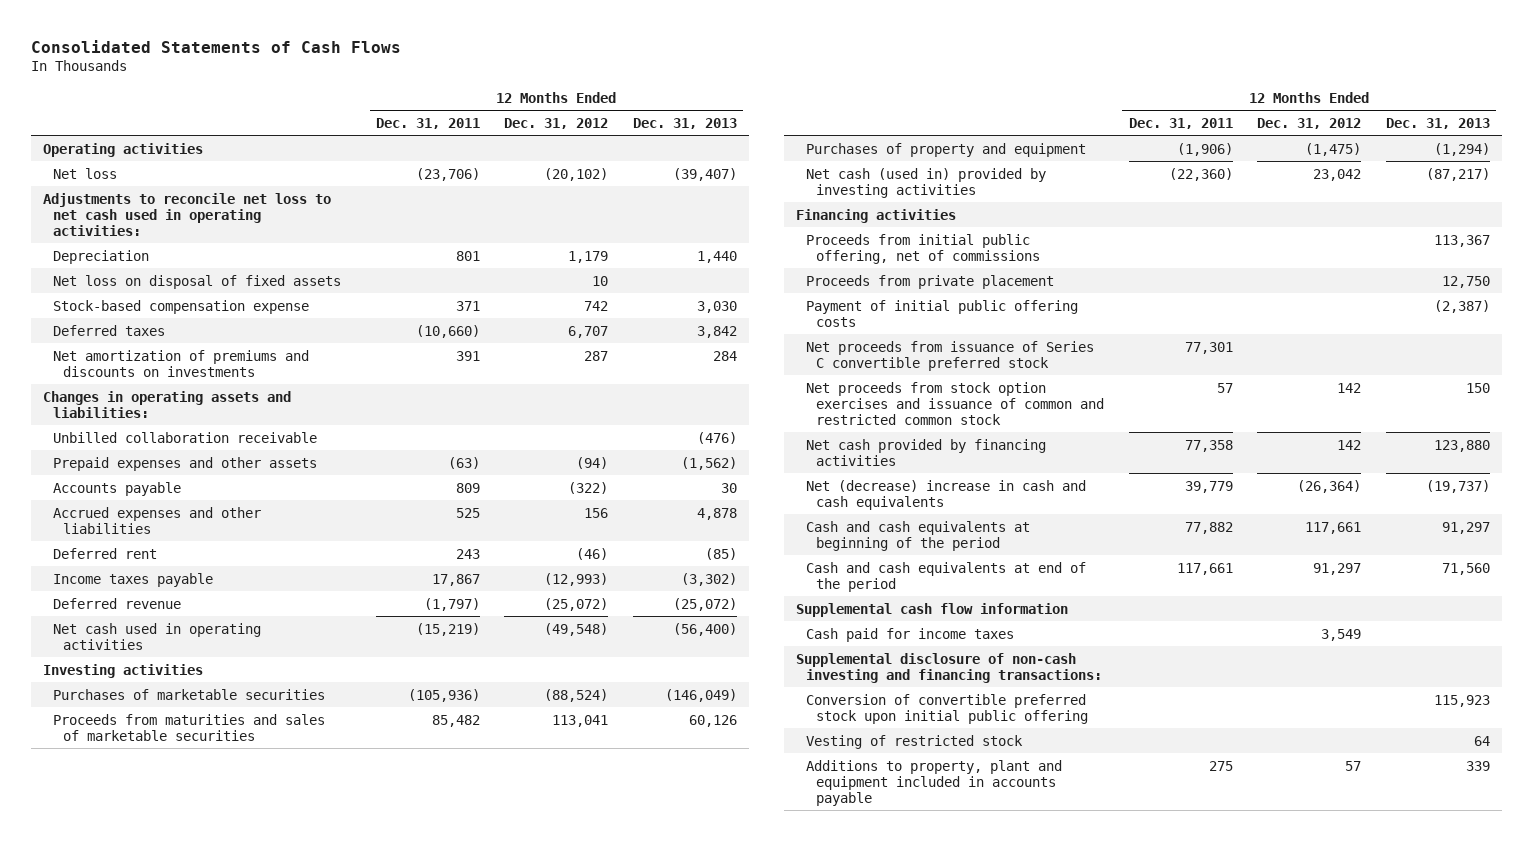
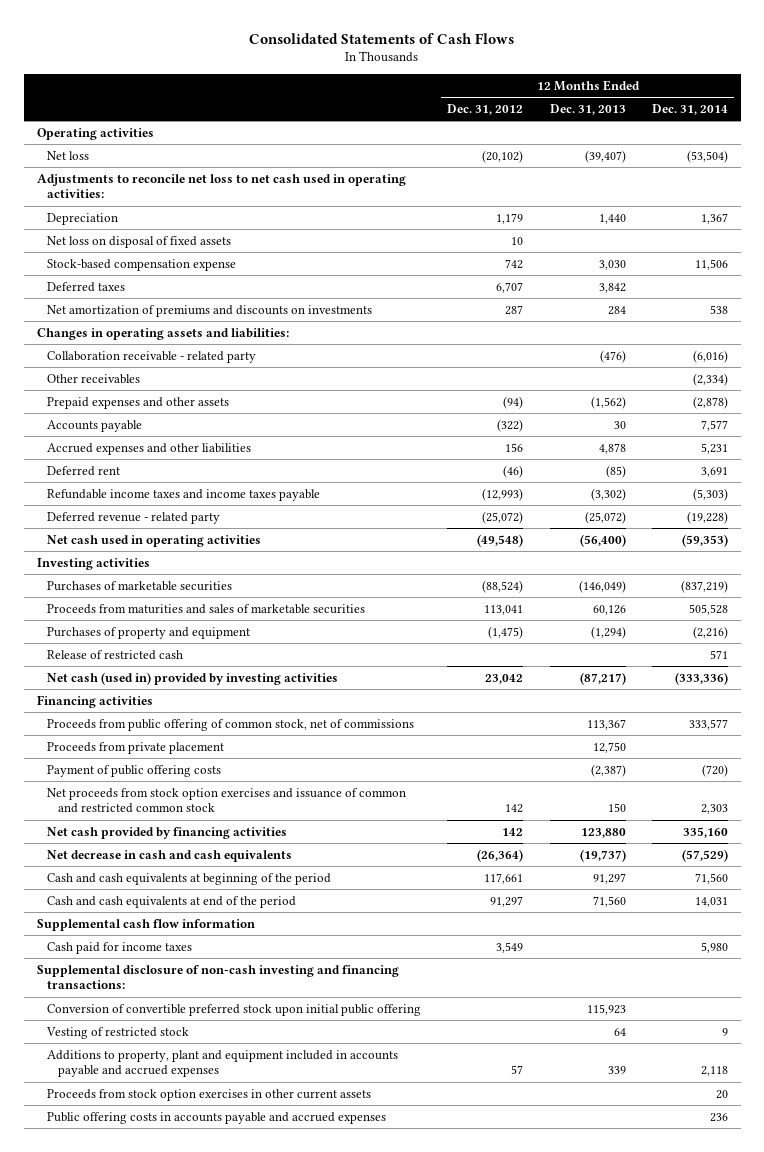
[375,117,480,129] Dec. 31, 2011 -> none
none -> [651,104,728,116] Dec. 31, 2014
[53,431,318,443] Unbilled collaboration receivable -> [47,350,257,363] Collaboration receivable - related party
none -> [47,373,141,384] Other receivables
[53,572,214,587] Income taxes payable -> [47,488,321,501] Refundable income taxes and income taxes payable
[53,597,182,609] Deferred revenue -> [47,511,221,524] Deferred revenue - related party
none -> [47,649,184,660] Release of restricted cash
[806,233,1040,264] Proceeds from initial public offering, net of commissions -> [47,718,415,731] Proceeds from public offering of common stock, net of commissions
[806,340,1095,371] Net proceeds from issuance of Series C convertible preferred stock -> none
[806,299,1079,327] Payment of initial public offering costs -> [47,764,222,777] Payment of public offering costs
[806,479,1087,510] Net (decrease) increase in cash and cash equivalents -> [47,849,293,862] Net decrease in cash and cash equivalents
[806,759,1063,807] Additions to property, plant and equipment included in accounts payable -> [47,1049,399,1078] Additions to property, plant and equipment included in accounts payable and accrued expenses
none -> [47,1088,372,1101] Proceeds from stock option exercises in other current assets
none -> [47,1111,387,1124] Public offering costs in accounts payable and accrued expenses

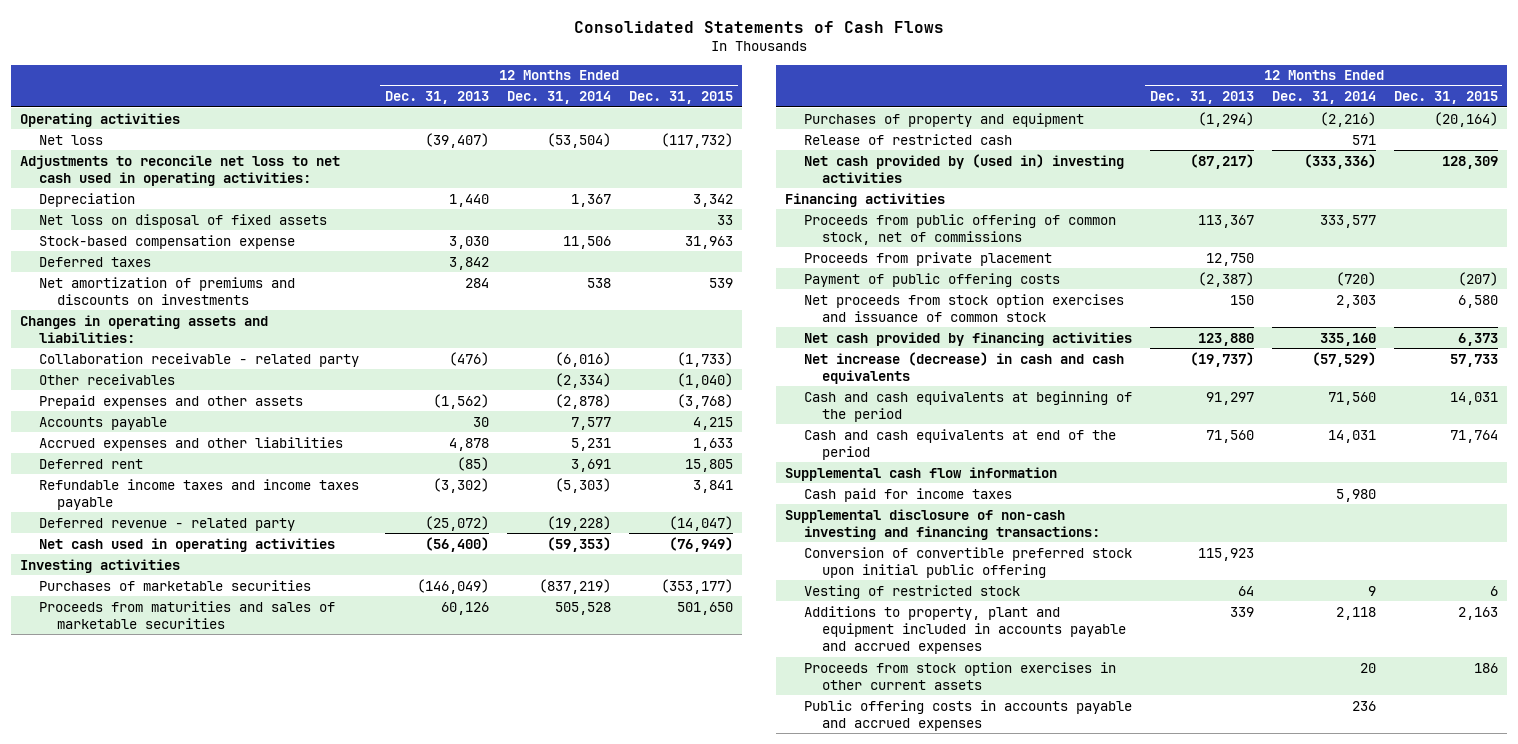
[447,104,524,116] Dec. 31, 2012 -> none
none -> [629,91,734,105] Dec. 31, 2015
[47,671,339,685] Net cash (used in) provided by investing activities -> [803,153,1124,183] Net cash provided by (used in) investing activities
[47,787,407,814] Net proceeds from stock option exercises and issuance of common and restricted common stock -> [803,293,1124,322] Net proceeds from stock option exercises and issuance of common stock
[47,849,293,862] Net decrease in cash and cash equivalents -> [803,351,1124,384] Net increase (decrease) in cash and cash equivalents

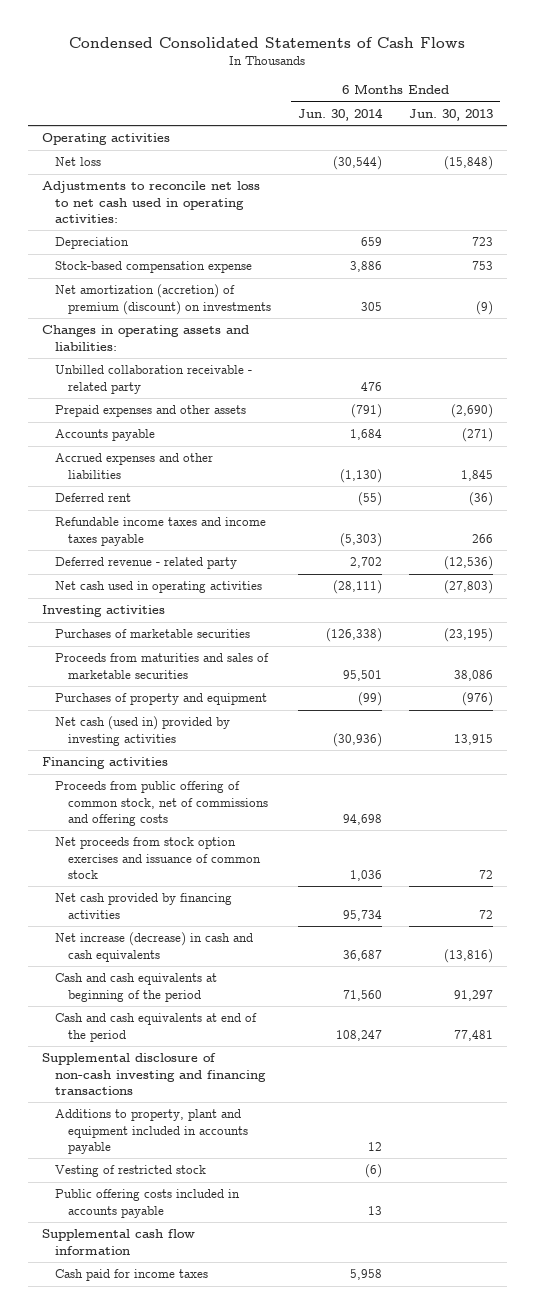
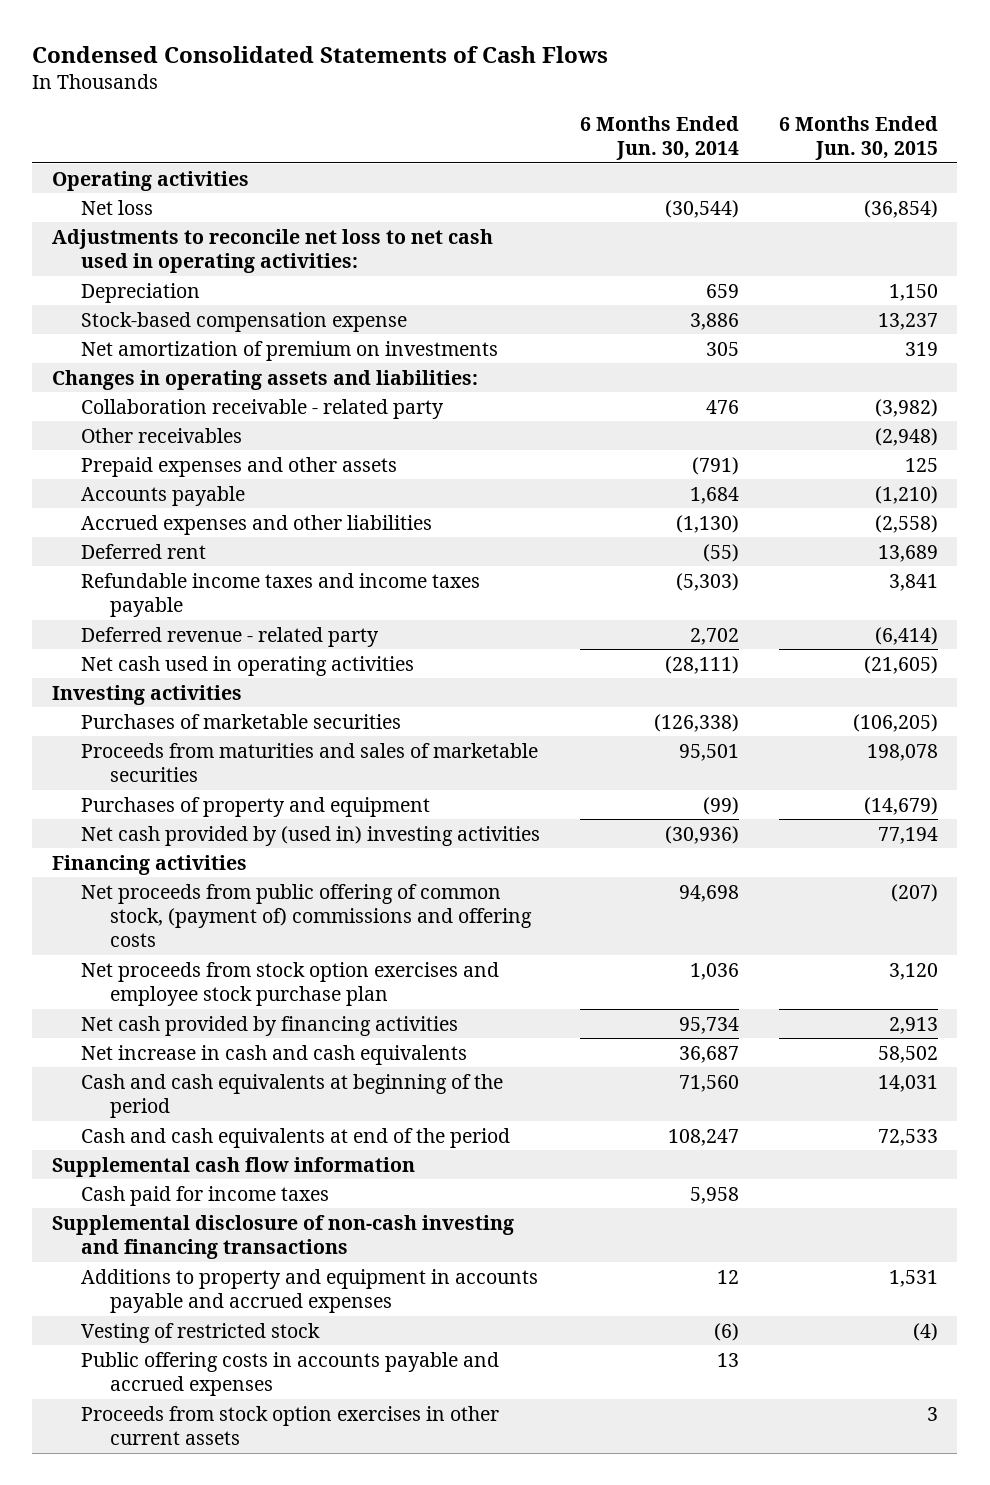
[409,109,494,122] Jun. 30, 2013 -> none
none -> [778,115,938,161] 6 Months Ended Jun. 30, 2015
[54,284,271,315] Net amortization (accretion) of premium (discount) on investments -> [80,340,498,361] Net amortization of premium on investments
[54,365,252,394] Unbilled collaboration receivable - related party -> [80,398,444,419] Collaboration receivable - related party
none -> [80,427,242,443] Other receivables
[54,716,230,746] Net cash (used in) provided by investing activities -> [80,825,540,846] Net cash provided by (used in) investing activities
[54,781,268,826] Proceeds from public offering of common stock, net of commissions and offering costs -> [80,883,532,948] Net proceeds from public offering of common stock, (payment of) commissions and offering costs
[54,837,261,879] Net proceeds from stock option exercises and issuance of common stock -> [80,961,499,1007] Net proceeds from stock option exercises and employee stock purchase plan
[54,932,253,962] Net increase (decrease) in cash and cash equivalents -> [80,1044,467,1065] Net increase in cash and cash equivalents
[54,1109,248,1154] Additions to property, plant and equipment included in accounts payable -> none
[54,1189,240,1218] Public offering costs included in accounts payable -> none
[41,1053,266,1095] Supplemental disclosure of non-cash investing and financing transactions -> [52,1214,515,1260] Supplemental disclosure of non-cash investing and financing transactions
none -> [80,1268,538,1314] Additions to property and equipment in accounts payable and accrued expenses
[54,1165,206,1178] Vesting of restricted stock -> [80,1322,320,1343] Vesting of restricted stock
none -> [80,1351,499,1397] Public offering costs in accounts payable and accrued expenses
none -> [80,1405,499,1446] Proceeds from stock option exercises in other current assets

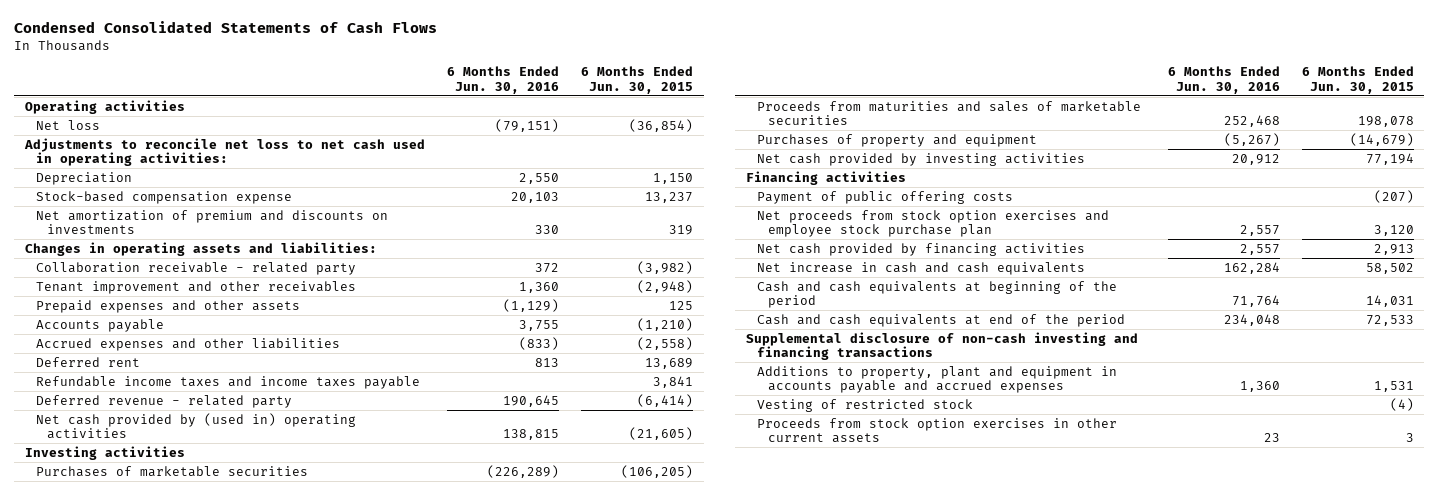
[579,115,739,161] 6 Months Ended Jun. 30, 2014 -> none
none -> [446,66,559,94] 6 Months Ended Jun. 30, 2016
[80,340,498,361] Net amortization of premium on investments -> [35,209,388,235] Net amortization of premium and discounts on investments
[80,427,242,443] Other receivables -> [35,280,356,294] Tenant improvement and other receivables
[80,655,414,676] Net cash used in operating activities -> [35,412,356,440] Net cash provided by (used in) operating activities
[80,825,540,846] Net cash provided by (used in) investing activities -> [756,152,1085,166] Net cash provided by investing activities
[80,883,532,948] Net proceeds from public offering of common stock, (payment of) commissions and offering costs -> none
none -> [756,190,1013,204] Payment of public offering costs
[52,1156,416,1177] Supplemental cash flow information -> none
[80,1185,329,1206] Cash paid for income taxes -> none
[80,1268,538,1314] Additions to property and equipment in accounts payable and accrued expenses -> [756,365,1117,394] Additions to property, plant and equipment in accounts payable and accrued expenses
[80,1351,499,1397] Public offering costs in accounts payable and accrued expenses -> none

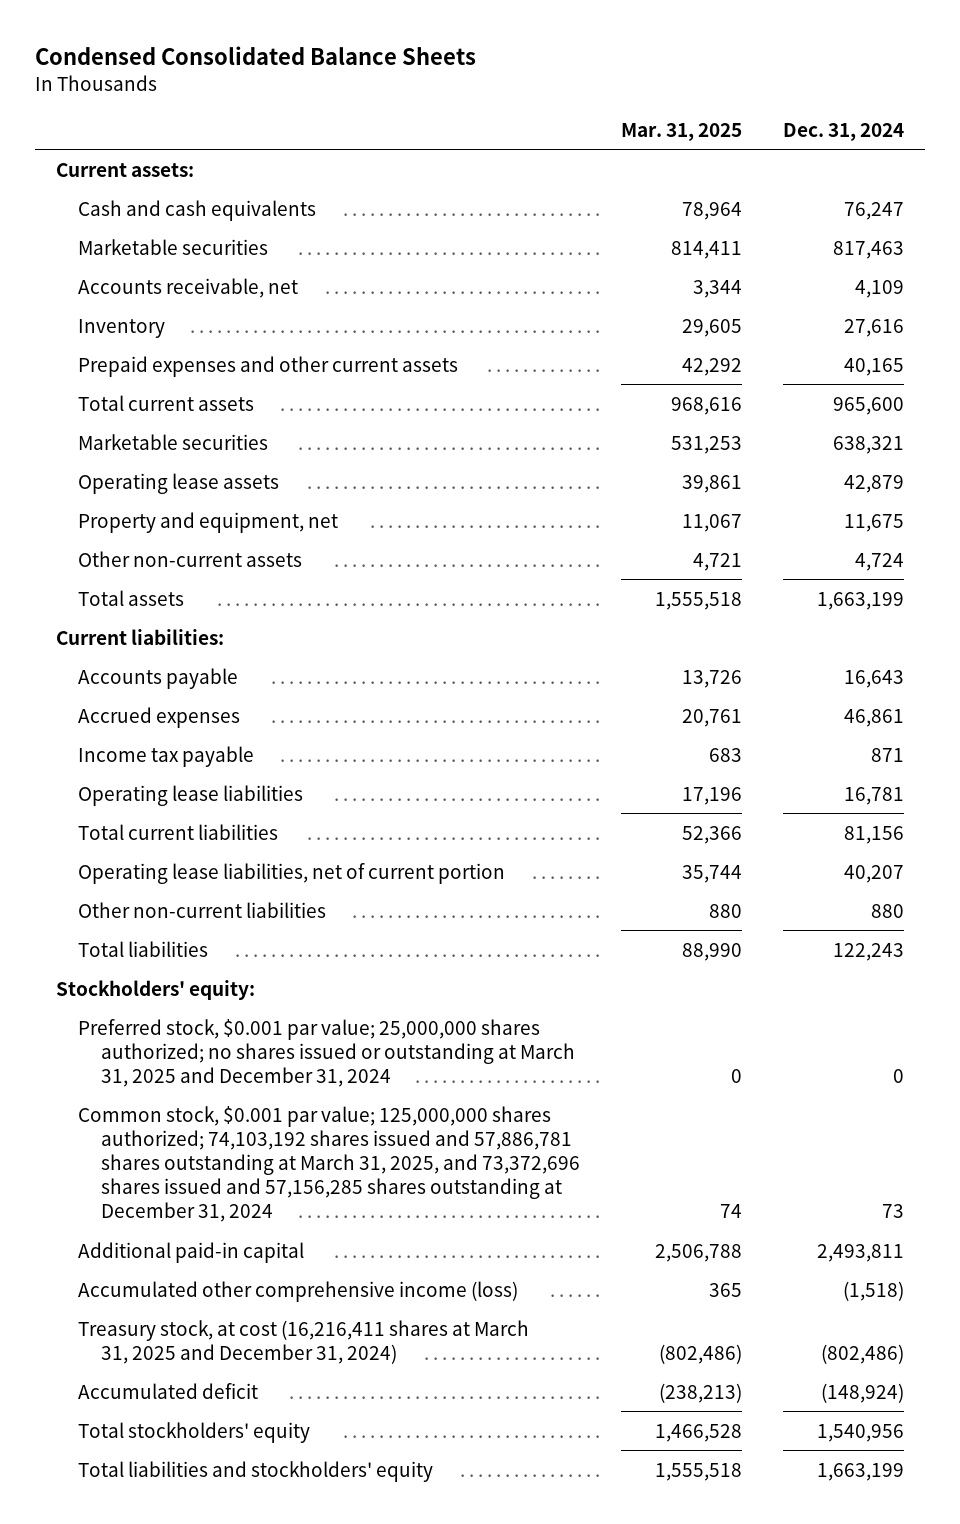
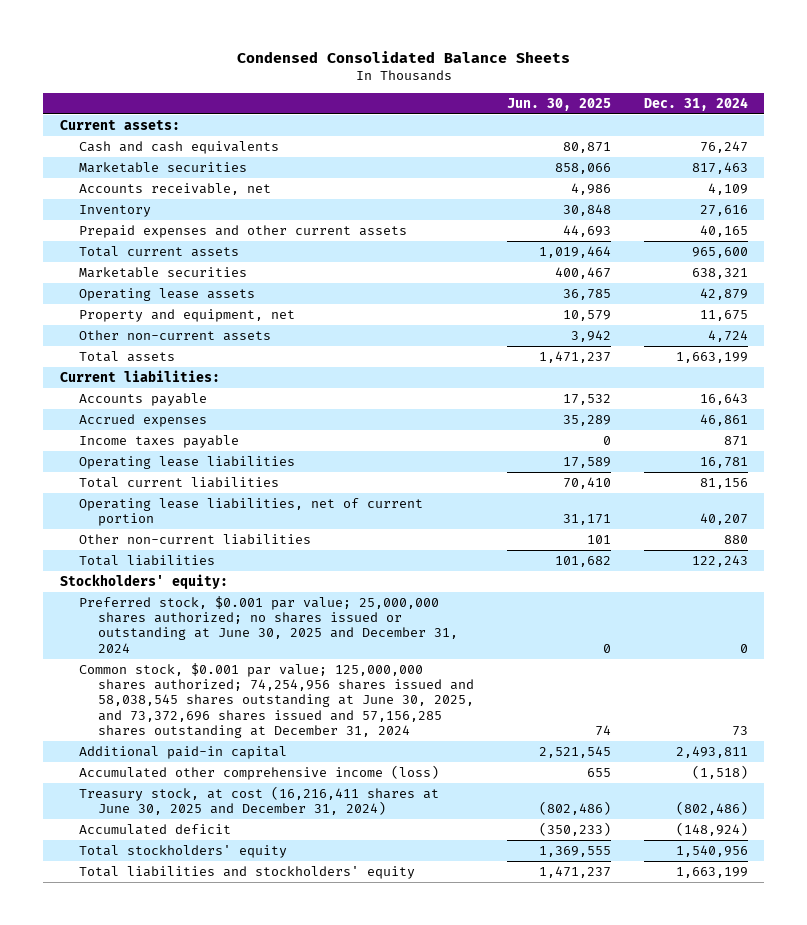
[621,122,743,141] Mar. 31, 2025 -> none
none -> [507,97,612,111] Jun. 30, 2025
[78,745,255,767] Income tax payable -> [78,434,239,448] Income taxes payable
[78,1018,575,1087] Preferred stock, $0.001 par value; 25,000,000 shares authorized; no shares issued or outstanding at March 31, 2025 and December 31, 2024 -> [78,595,459,653] Preferred stock, $0.001 par value; 25,000,000 shares authorized; no shares issued or outstanding at June 30, 2025 and December 31, 2024
[78,1105,580,1223] Common stock, $0.001 par value; 125,000,000 shares authorized; 74,103,192 shares issued and 57,886,781 shares outstanding at March 31, 2025, and 73,372,696 shares issued and 57,156,285 shares outstanding at December 31, 2024 -> [78,662,475,738] Common stock, $0.001 par value; 125,000,000 shares authorized; 74,254,956 shares issued and 58,038,545 shares outstanding at June 30, 2025, and 73,372,696 shares issued and 57,156,285 shares outstanding at December 31, 2024
[78,1319,530,1364] Treasury stock, at cost (16,216,411 shares at March 31, 2025 and December 31, 2024) -> [78,785,439,816] Treasury stock, at cost (16,216,411 shares at June 30, 2025 and December 31, 2024)

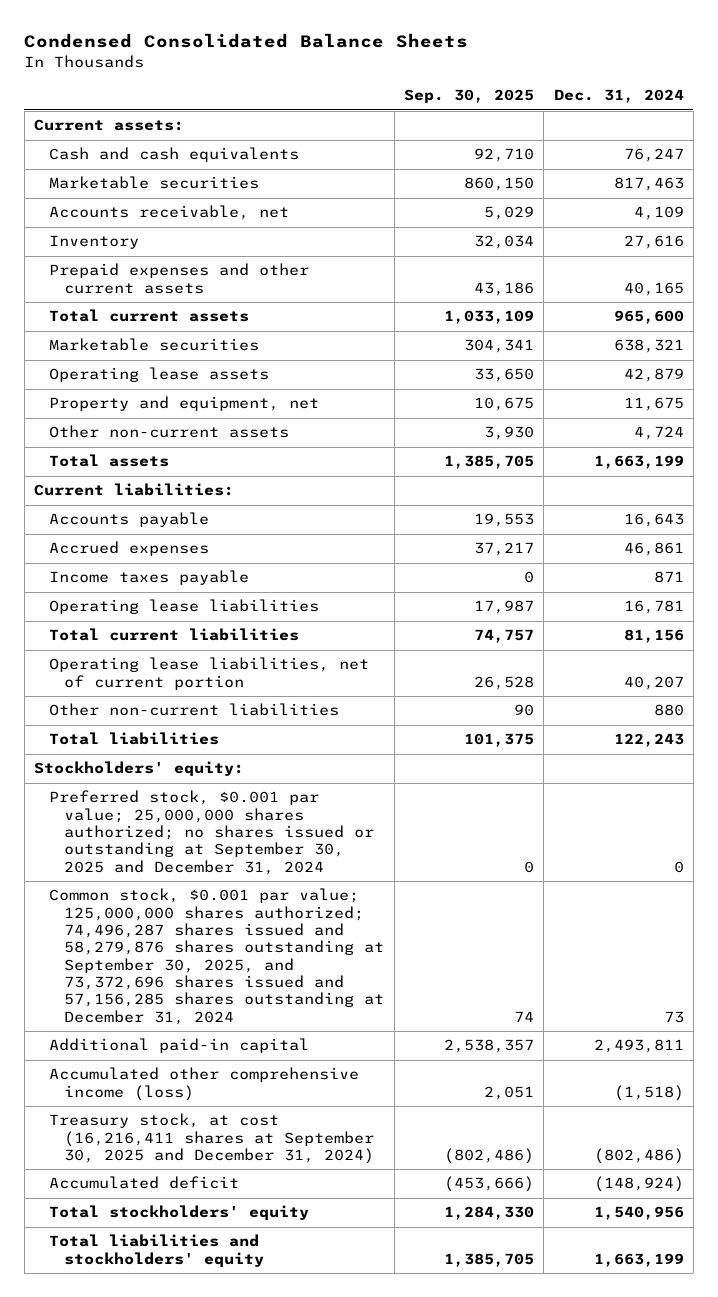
[507,97,612,111] Jun. 30, 2025 -> none
none -> [403,89,534,104] Sep. 30, 2025
[78,595,459,653] Preferred stock, $0.001 par value; 25,000,000 shares authorized; no shares issued or outstanding at June 30, 2025 and December 31, 2024 -> [49,790,375,875] Preferred stock, $0.001 par value; 25,000,000 shares authorized; no shares issued or outstanding at September 30, 2025 and December 31, 2024
[78,662,475,738] Common stock, $0.001 par value; 125,000,000 shares authorized; 74,254,956 shares issued and 58,038,545 shares outstanding at June 30, 2025, and 73,372,696 shares issued and 57,156,285 shares outstanding at December 31, 2024 -> [49,888,385,1025] Common stock, $0.001 par value; 125,000,000 shares authorized; 74,496,287 shares issued and 58,279,876 shares outstanding at September 30, 2025, and 73,372,696 shares issued and 57,156,285 shares outstanding at December 31, 2024
[78,785,439,816] Treasury stock, at cost (16,216,411 shares at June 30, 2025 and December 31, 2024) -> [49,1113,375,1165] Treasury stock, at cost (16,216,411 shares at September 30, 2025 and December 31, 2024)

